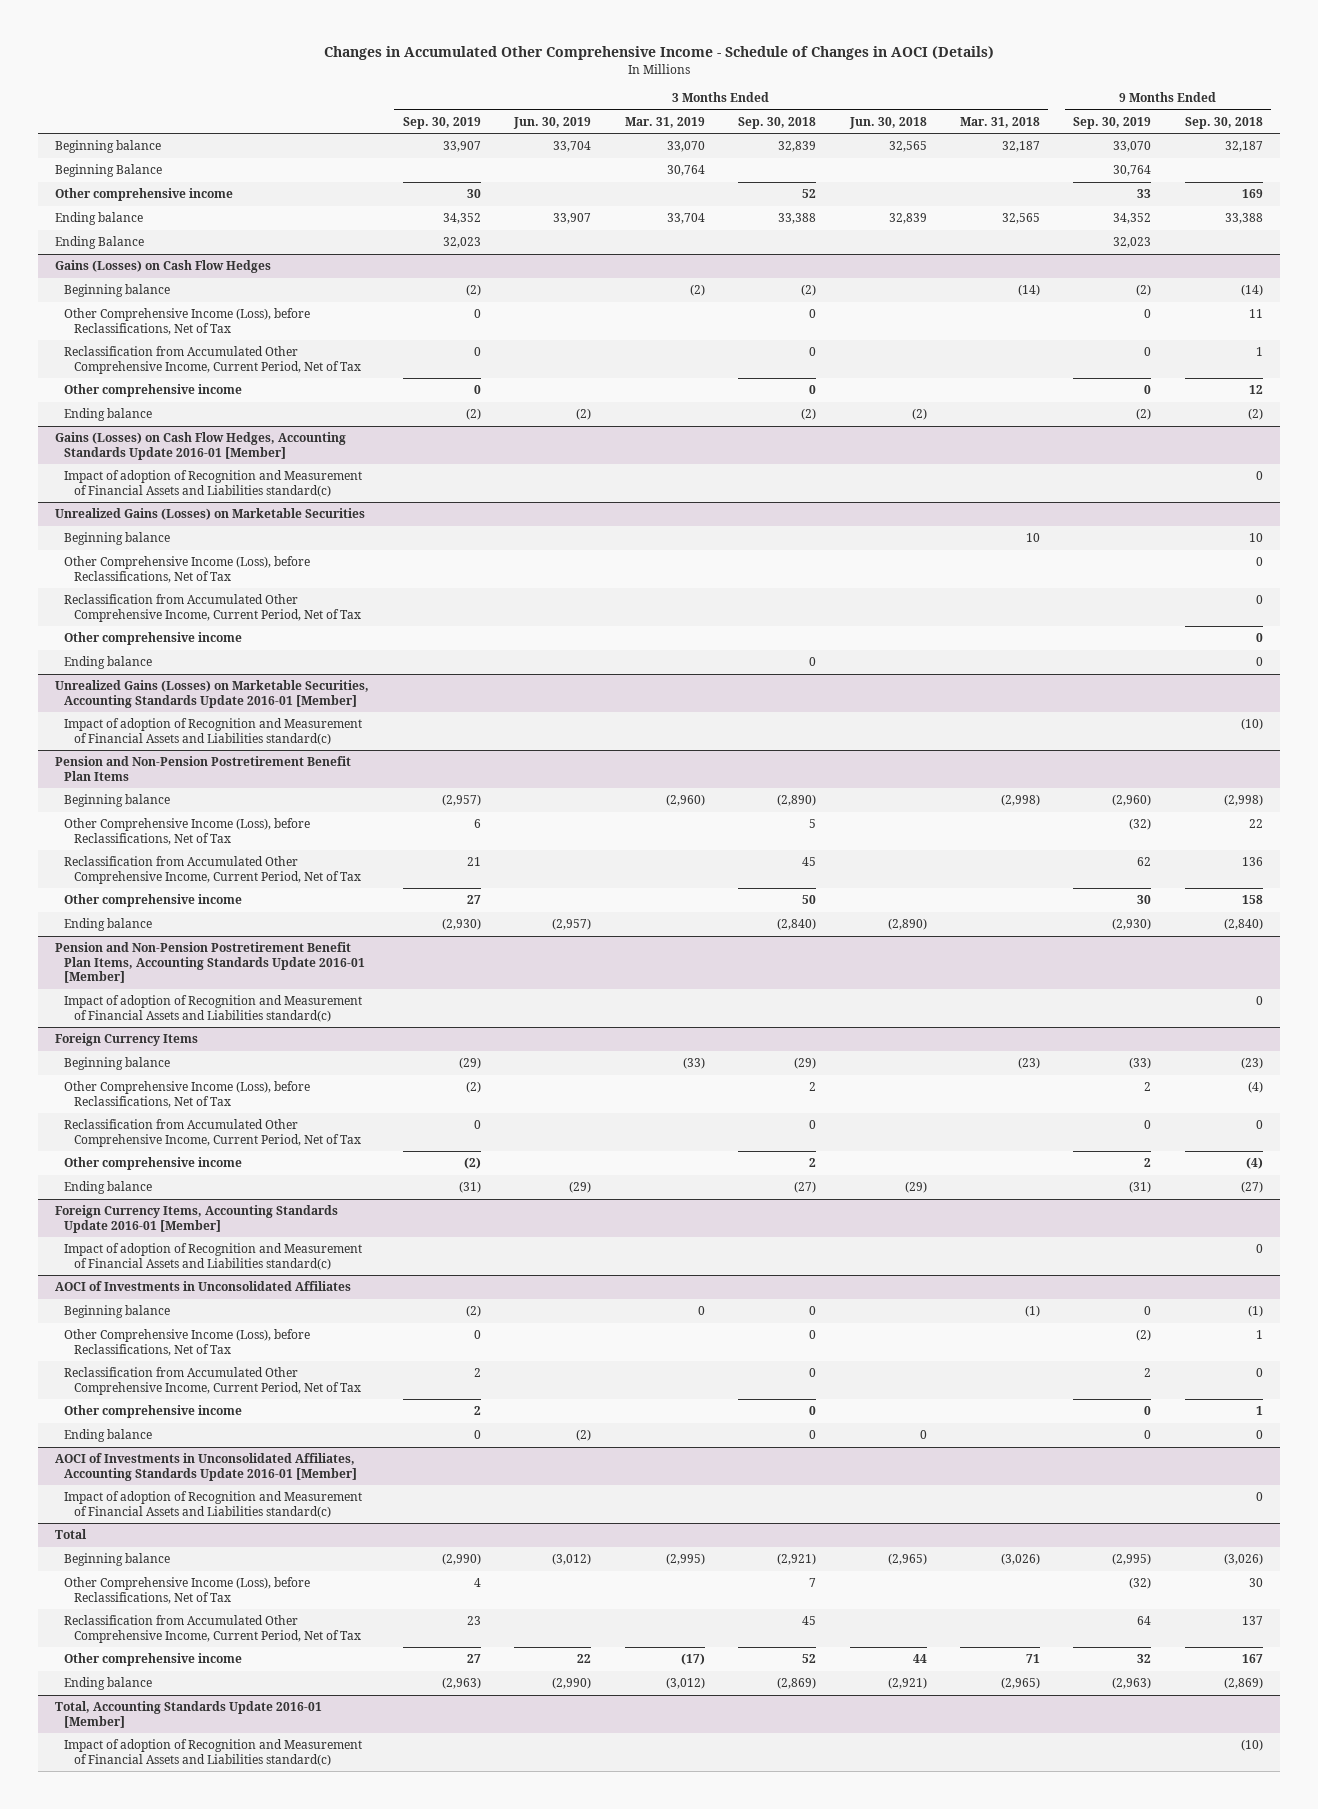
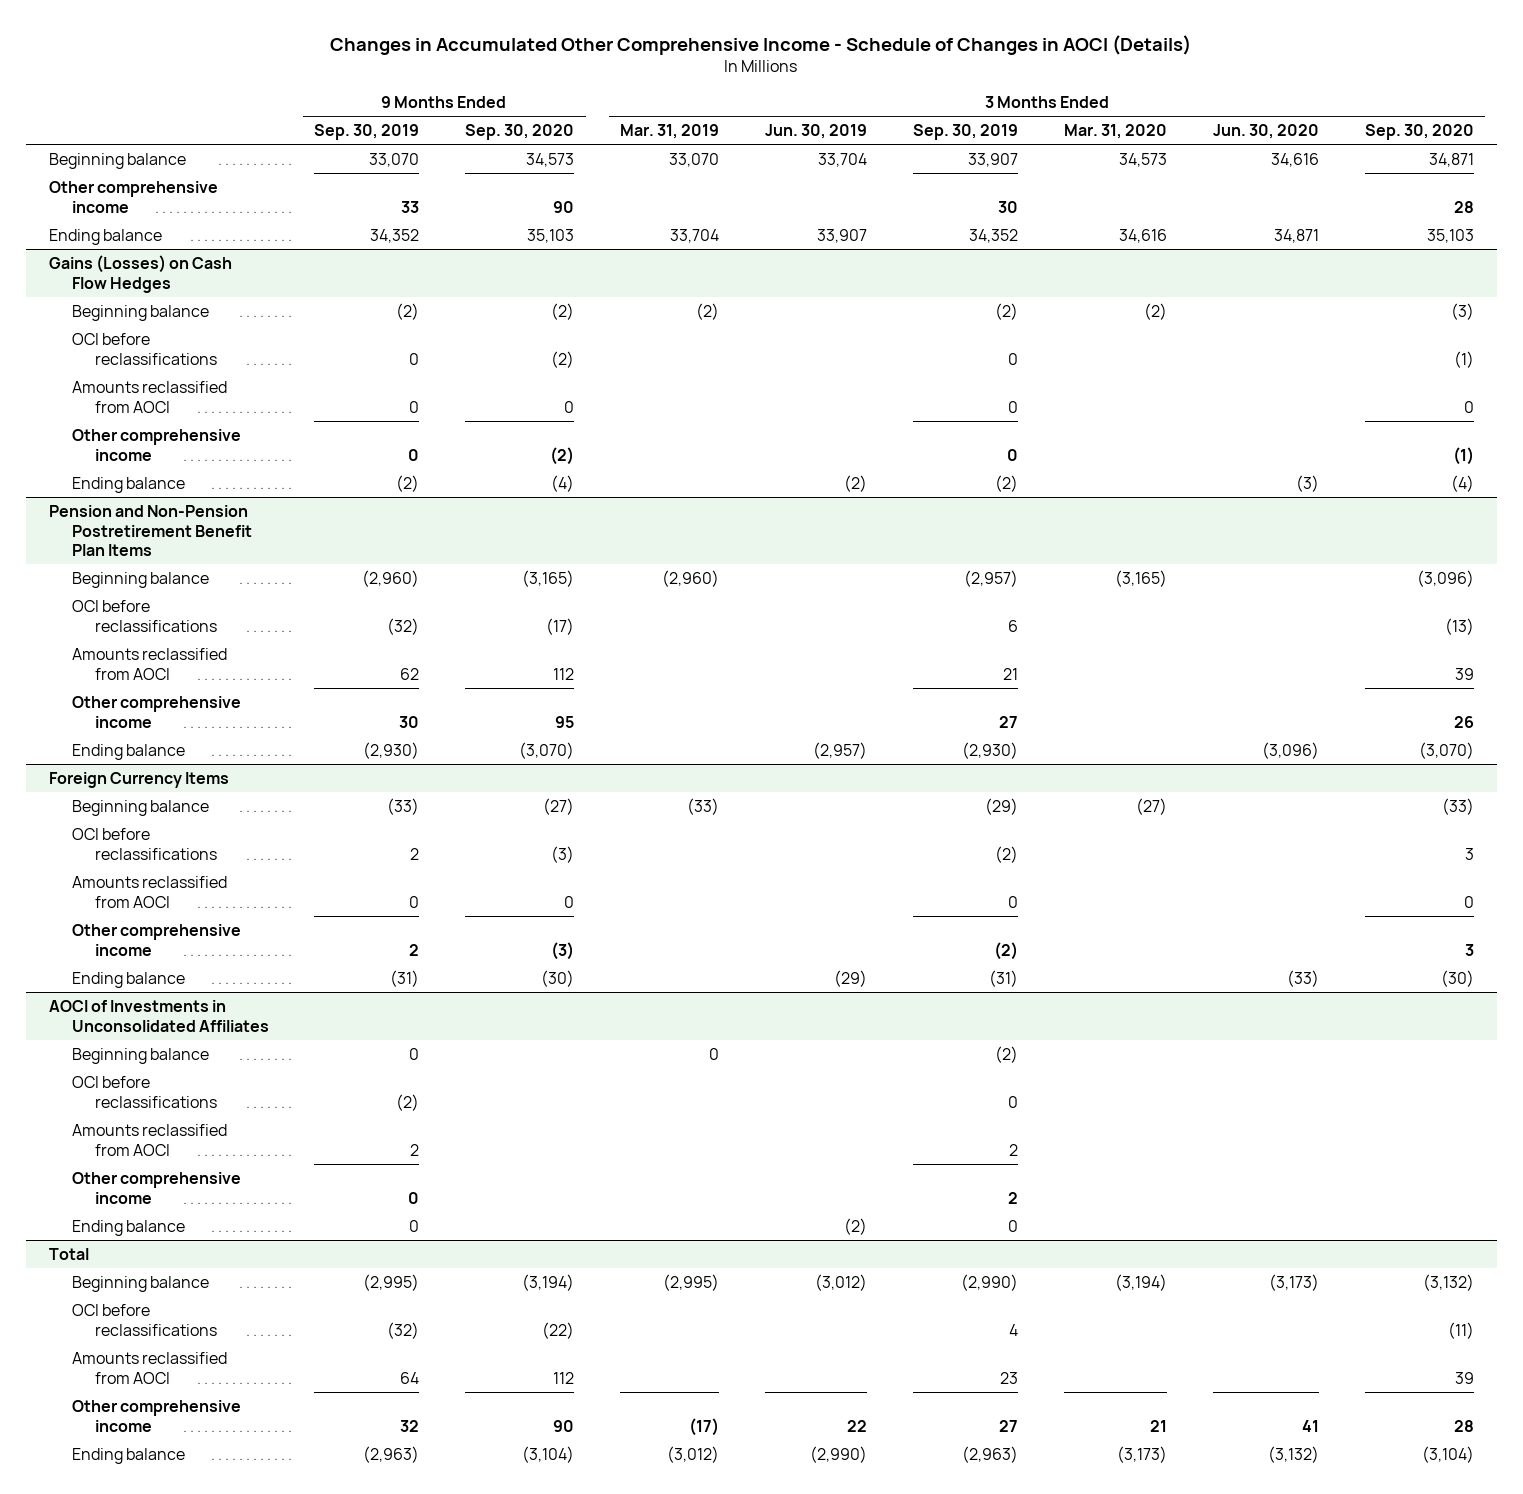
[738,116,817,129] Sep. 30, 2018 -> none
[848,116,927,129] Jun. 30, 2018 -> none
[959,116,1040,128] Mar. 31, 2018 -> none
[1184,116,1263,129] Sep. 30, 2018 -> none
none -> [465,124,575,141] Sep. 30, 2020
none -> [1064,124,1168,140] Mar. 31, 2020
none -> [1213,124,1320,140] Jun. 30, 2020
none -> [1364,124,1474,141] Sep. 30, 2020
[55,164,163,178] Beginning Balance -> none
[55,236,145,250] Ending Balance -> none
[64,308,311,335] Other Comprehensive Income (Loss), before Reclassifications, Net of Tax -> [71,332,217,365] OCI before reclassifications
[64,346,361,374] Reclassification from Accumulated Other Comprehensive Income, Current Period, Net of Tax -> [71,380,227,413] Amounts reclassified from AOCI
[55,432,347,460] Gains (Losses) on Cash Flow Hedges, Accounting Standards Update 2016-01 [Member] -> none
[64,470,363,497] Impact of adoption of Recognition and Measurement of Financial Assets and Liabilities standard(c) -> none
[55,508,366,521] Unrealized Gains (Losses) on Marketable Securities -> none
[64,532,171,546] Beginning balance -> none
[64,556,311,583] Other Comprehensive Income (Loss), before Reclassifications, Net of Tax -> none
[64,594,361,622] Reclassification from Accumulated Other Comprehensive Income, Current Period, Net of Tax -> none
[64,632,243,646] Other comprehensive income -> none
[64,656,153,670] Ending balance -> none
[55,680,370,708] Unrealized Gains (Losses) on Marketable Securities, Accounting Standards Update 2016-01 [Member] -> none
[64,718,363,745] Impact of adoption of Recognition and Measurement of Financial Assets and Liabilities standard(c) -> none
[64,818,311,845] Other Comprehensive Income (Loss), before Reclassifications, Net of Tax -> [71,599,217,632] OCI before reclassifications
[64,856,361,884] Reclassification from Accumulated Other Comprehensive Income, Current Period, Net of Tax -> [71,647,227,680] Amounts reclassified from AOCI
[55,942,366,984] Pension and Non-Pension Postretirement Benefit Plan Items, Accounting Standards Update 2016-01 [Member] -> none
[64,995,363,1022] Impact of adoption of Recognition and Measurement of Financial Assets and Liabilities standard(c) -> none
[64,1081,311,1108] Other Comprehensive Income (Loss), before Reclassifications, Net of Tax -> [71,827,217,860] OCI before reclassifications
[64,1119,361,1147] Reclassification from Accumulated Other Comprehensive Income, Current Period, Net of Tax -> [71,875,227,908] Amounts reclassified from AOCI
[55,1205,339,1233] Foreign Currency Items, Accounting Standards Update 2016-01 [Member] -> none
[64,1243,363,1270] Impact of adoption of Recognition and Measurement of Financial Assets and Liabilities standard(c) -> none
[64,1329,311,1356] Other Comprehensive Income (Loss), before Reclassifications, Net of Tax -> [71,1075,217,1108] OCI before reclassifications
[64,1367,361,1395] Reclassification from Accumulated Other Comprehensive Income, Current Period, Net of Tax -> [71,1123,227,1156] Amounts reclassified from AOCI
[55,1453,358,1481] AOCI of Investments in Unconsolidated Affiliates, Accounting Standards Update 2016-01 [Member] -> none
[64,1491,363,1518] Impact of adoption of Recognition and Measurement of Financial Assets and Liabilities standard(c) -> none
[64,1577,311,1604] Other Comprehensive Income (Loss), before Reclassifications, Net of Tax -> [71,1303,217,1336] OCI before reclassifications
[64,1615,361,1643] Reclassification from Accumulated Other Comprehensive Income, Current Period, Net of Tax -> [71,1351,227,1384] Amounts reclassified from AOCI
[55,1701,323,1728] Total, Accounting Standards Update 2016-01 [Member] -> none
[64,1739,363,1766] Impact of adoption of Recognition and Measurement of Financial Assets and Liabilities standard(c) -> none

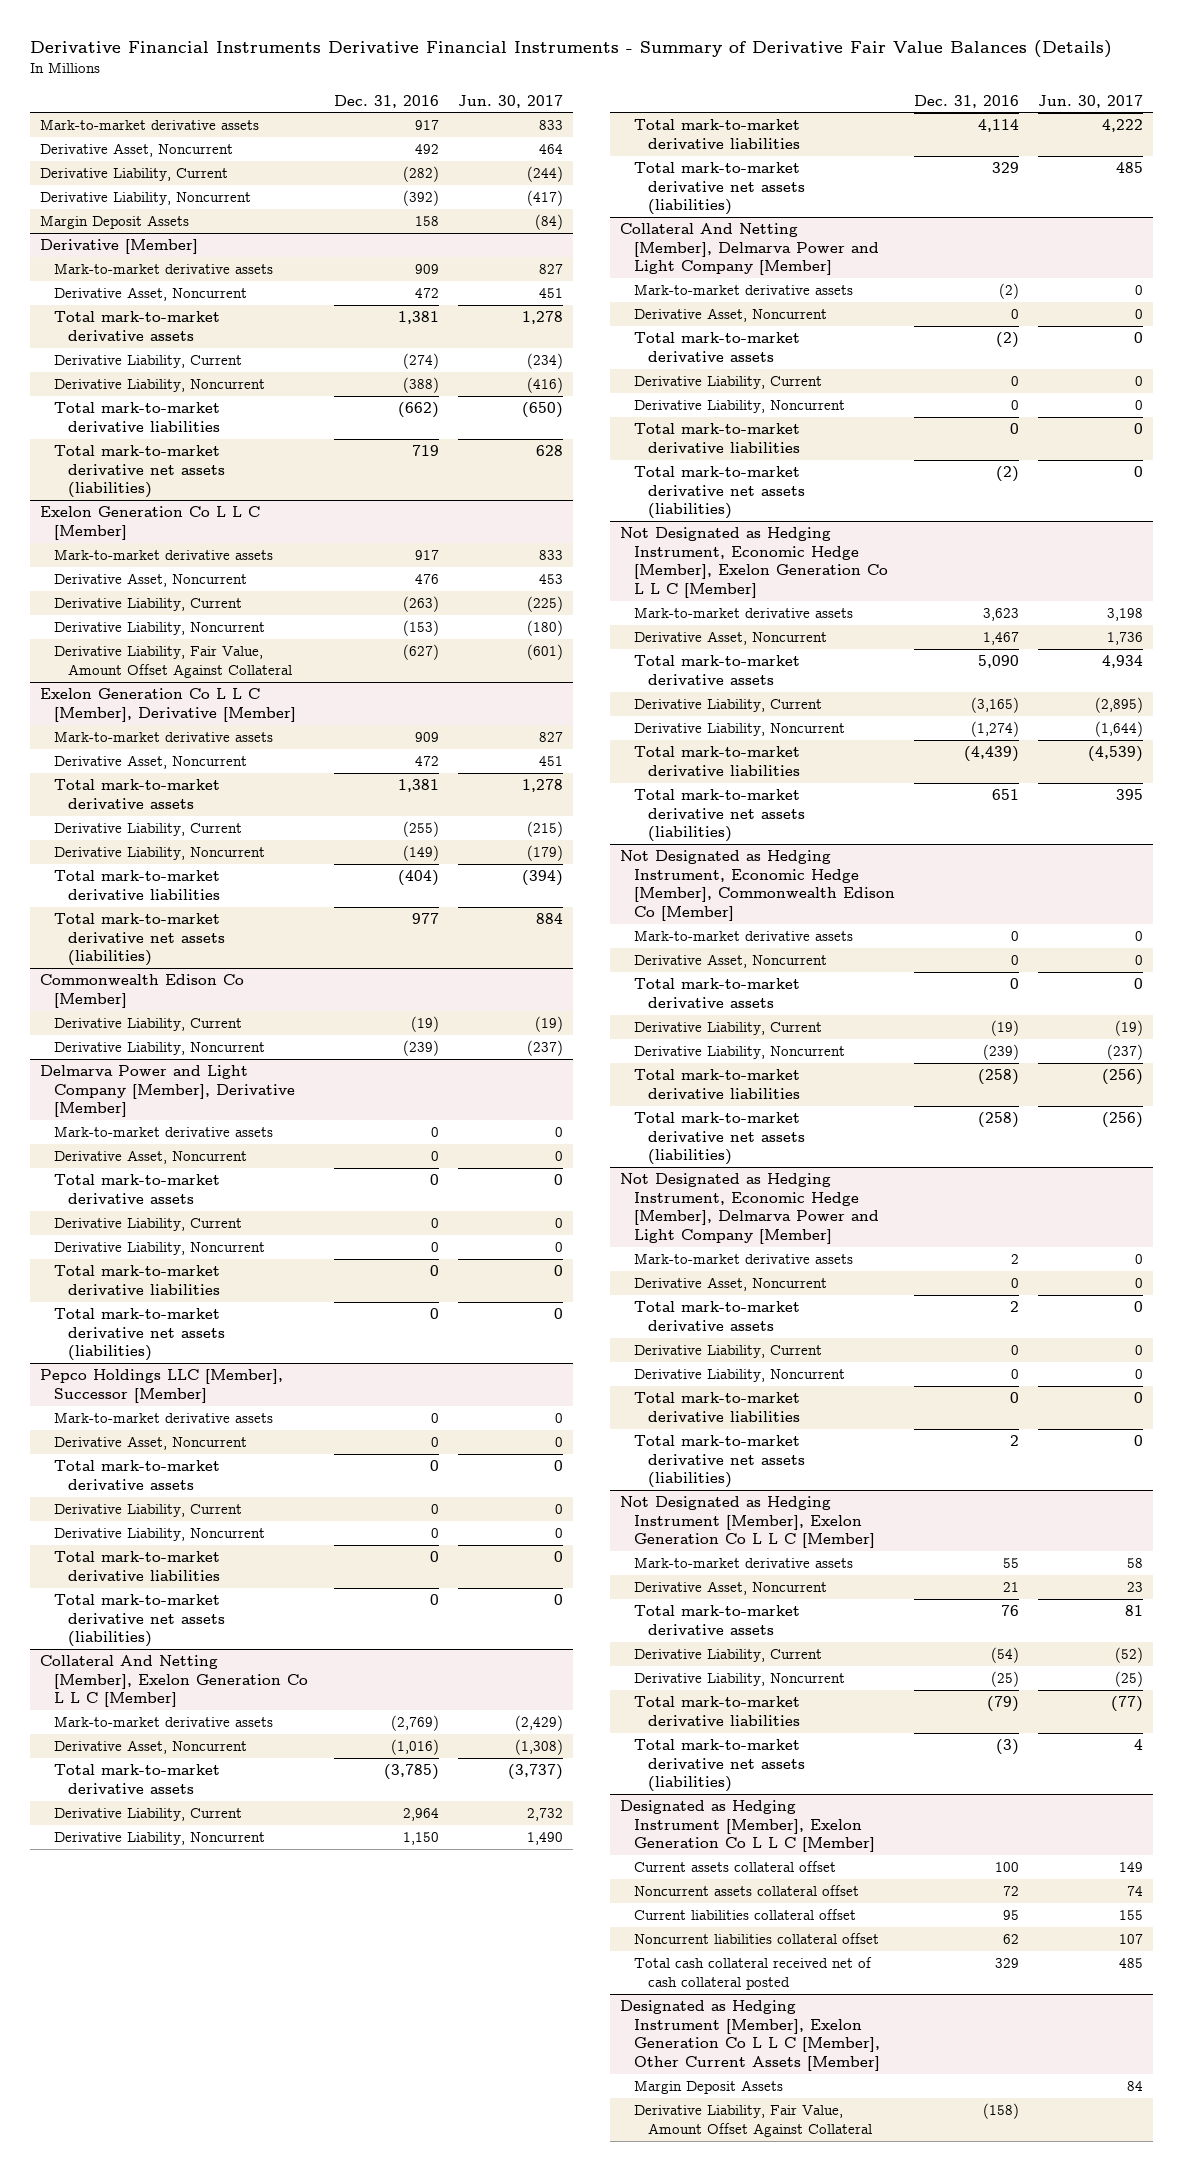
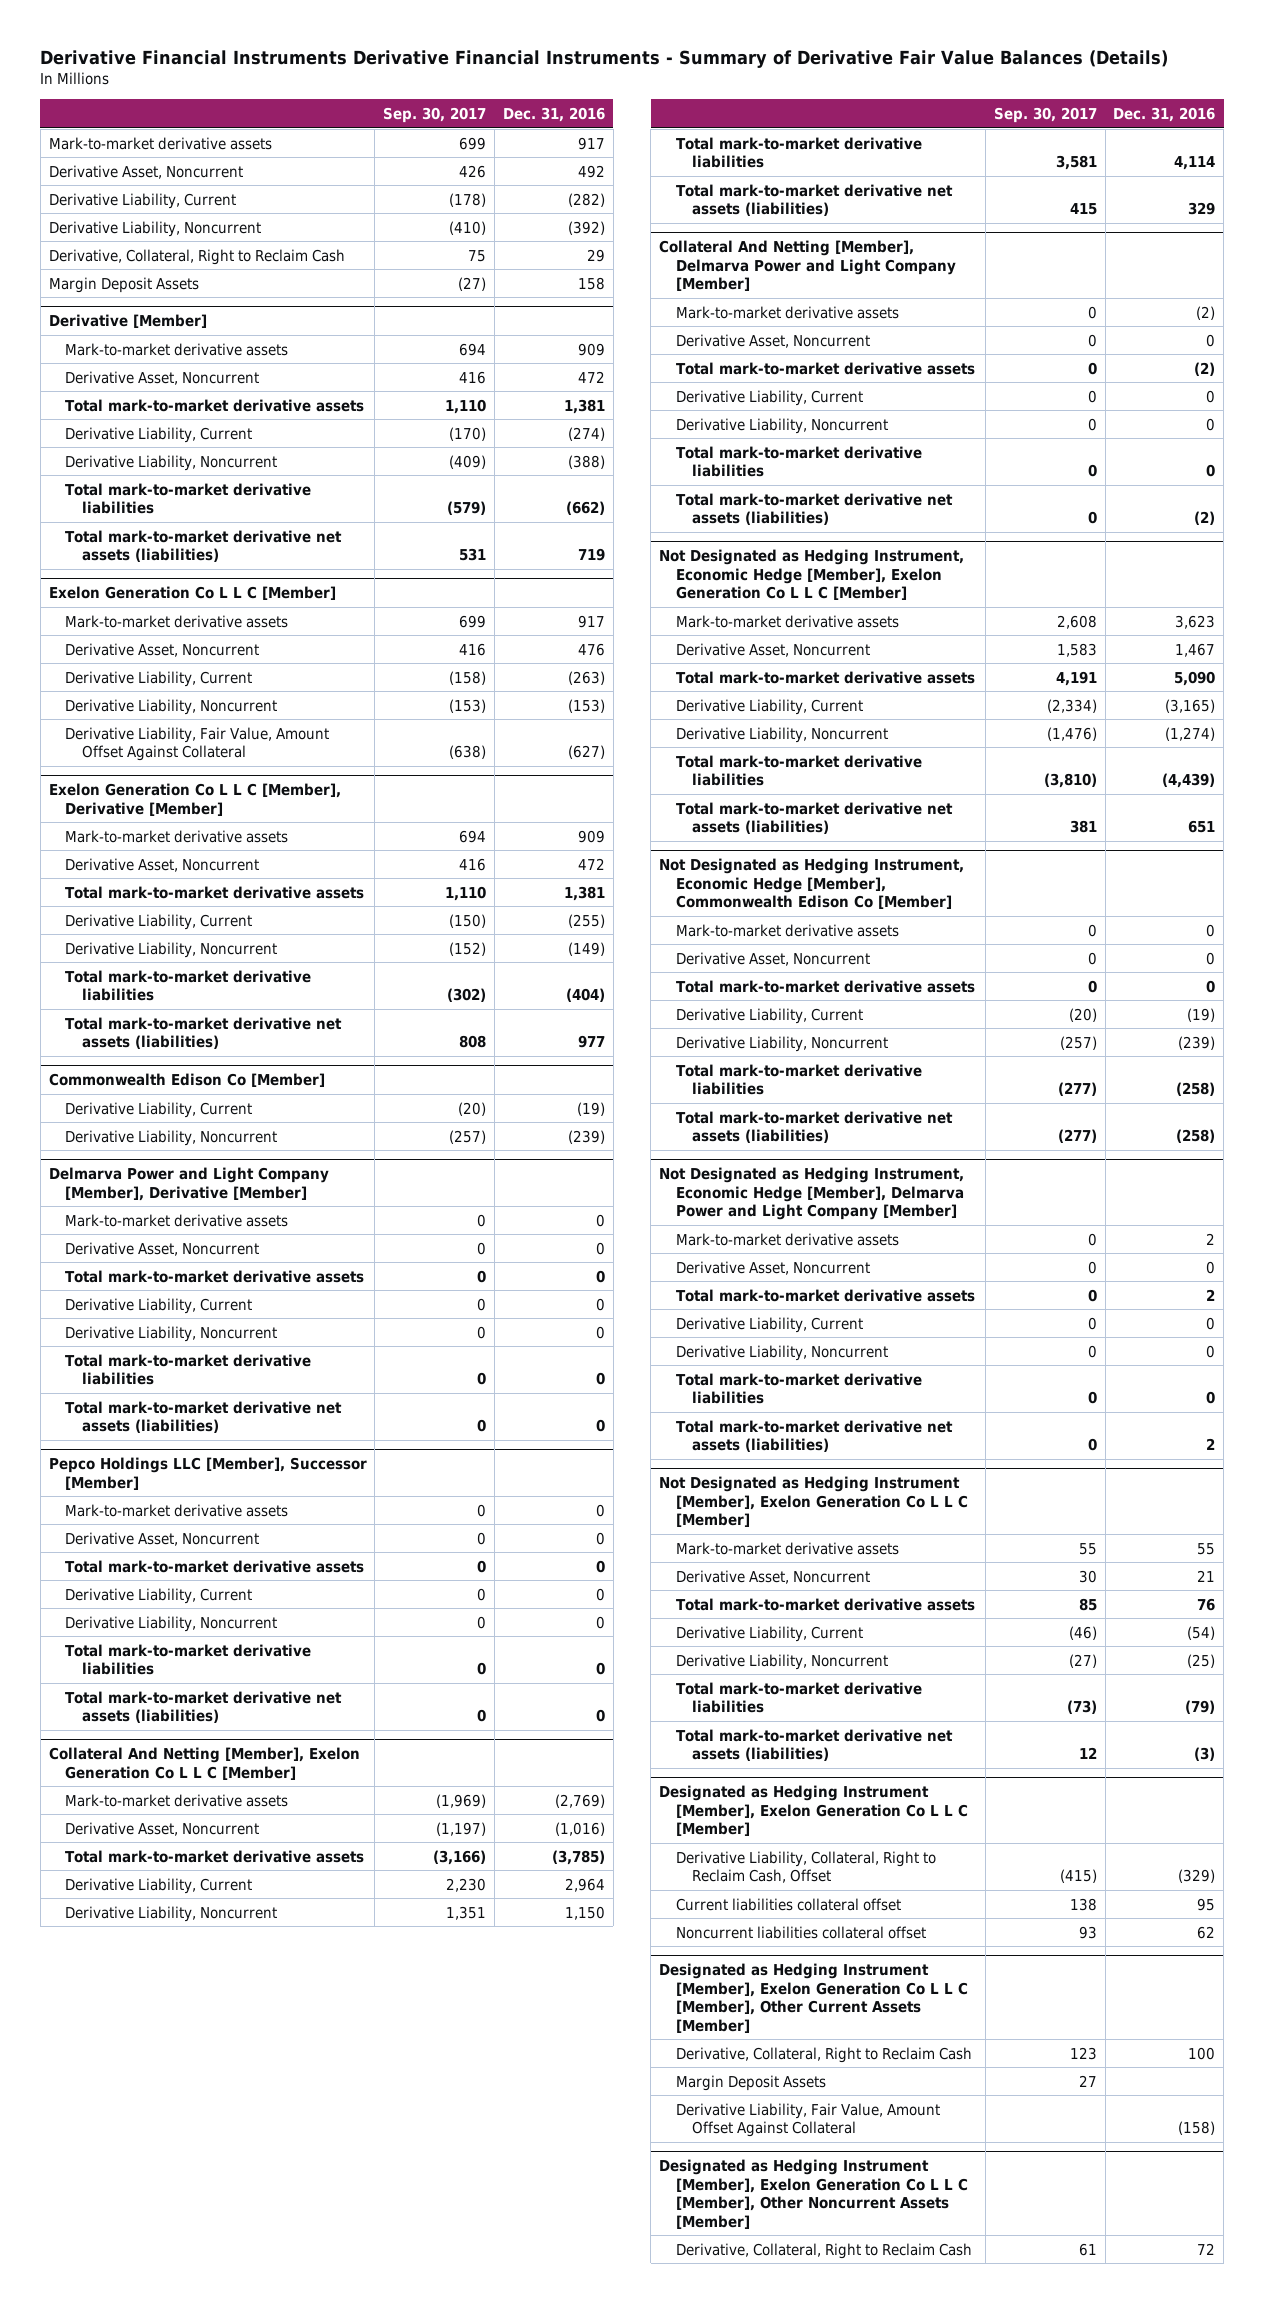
[458,94,564,108] Jun. 30, 2017 -> none
none -> [383,107,487,124] Sep. 30, 2017
none -> [48,248,345,265] Derivative, Collateral, Right to Reclaim Cash
[633,1861,836,1873] Current assets collateral offset -> none
[633,1885,859,1897] Noncurrent assets collateral offset -> none
none -> [675,1850,936,1884] Derivative Liability, Collateral, Right to Reclaim Cash, Offset
[633,1957,872,1990] Total cash collateral received net of cash collateral posted -> none
none -> [675,2046,972,2063] Derivative, Collateral, Right to Reclaim Cash
none -> [659,2159,968,2229] Designated as Hedging Instrument [Member], Exelon Generation Co L L C [Member], Other Noncurrent Assets [Member]
none -> [675,2242,972,2259] Derivative, Collateral, Right to Reclaim Cash

